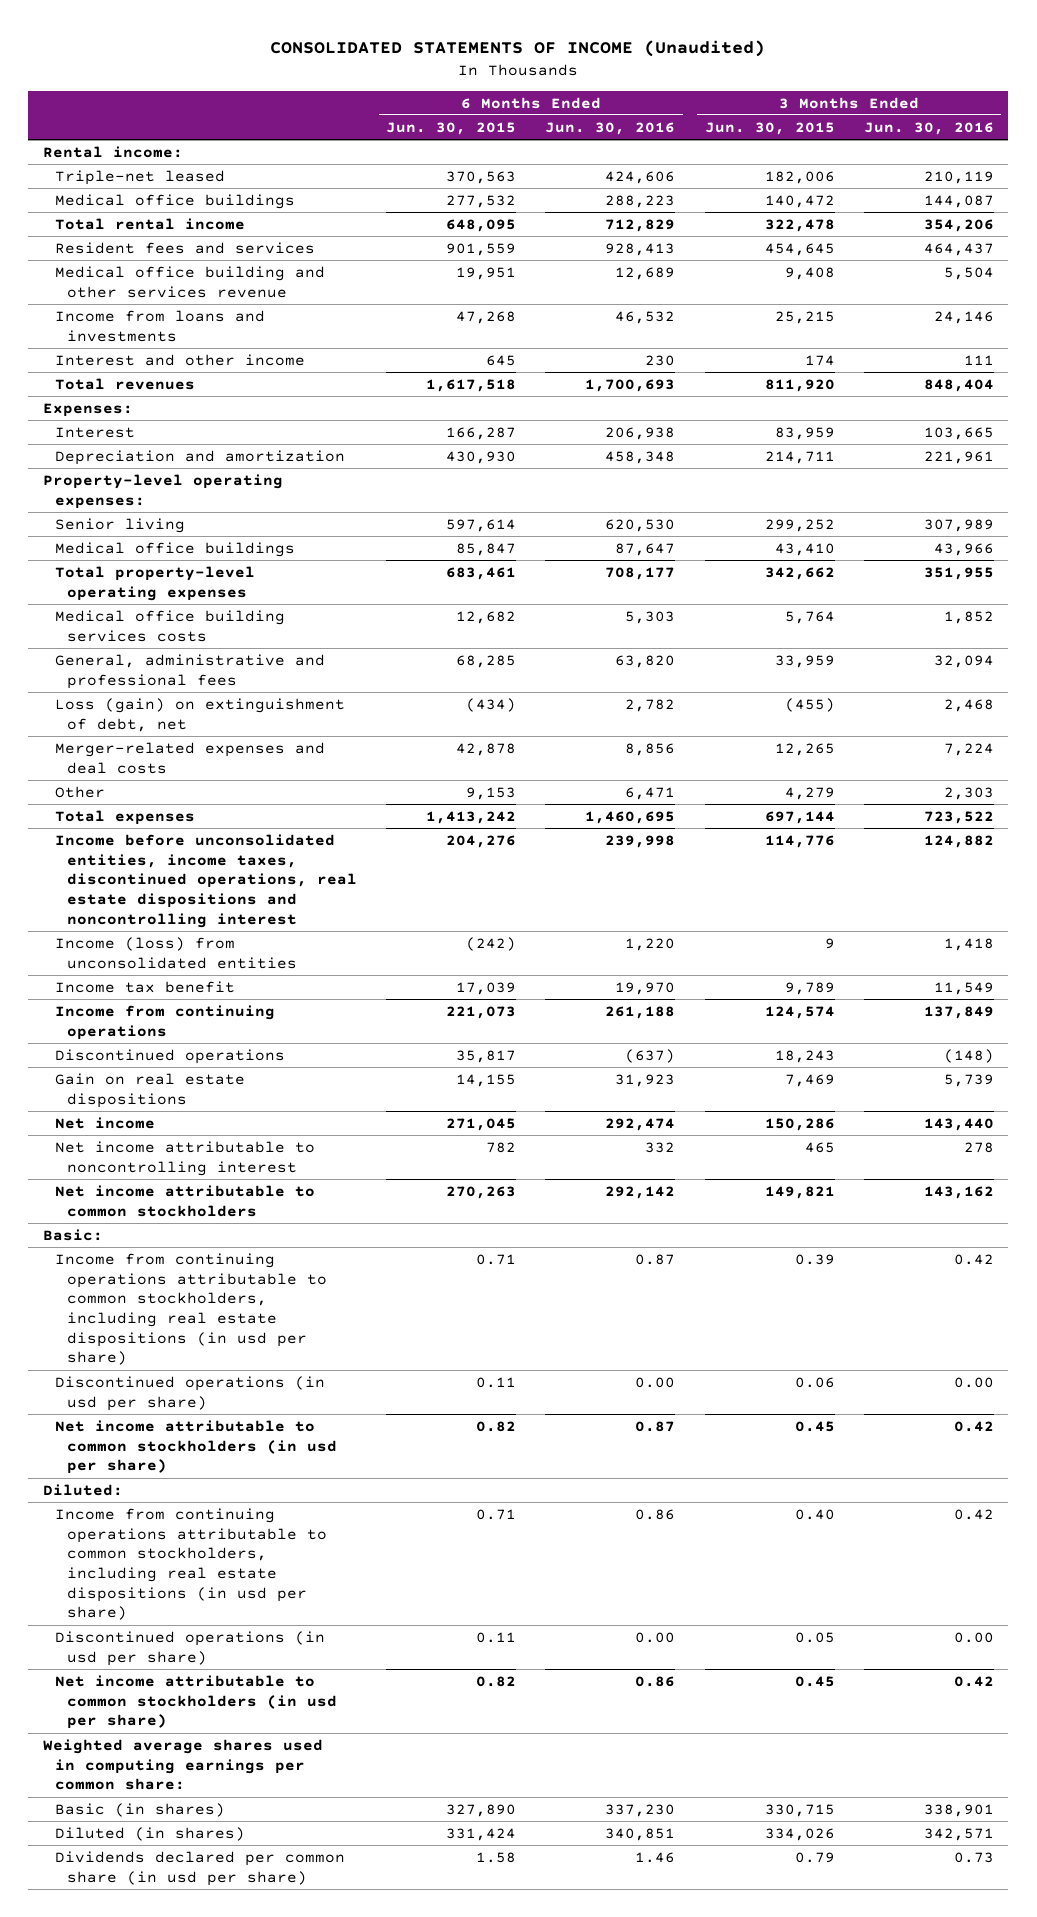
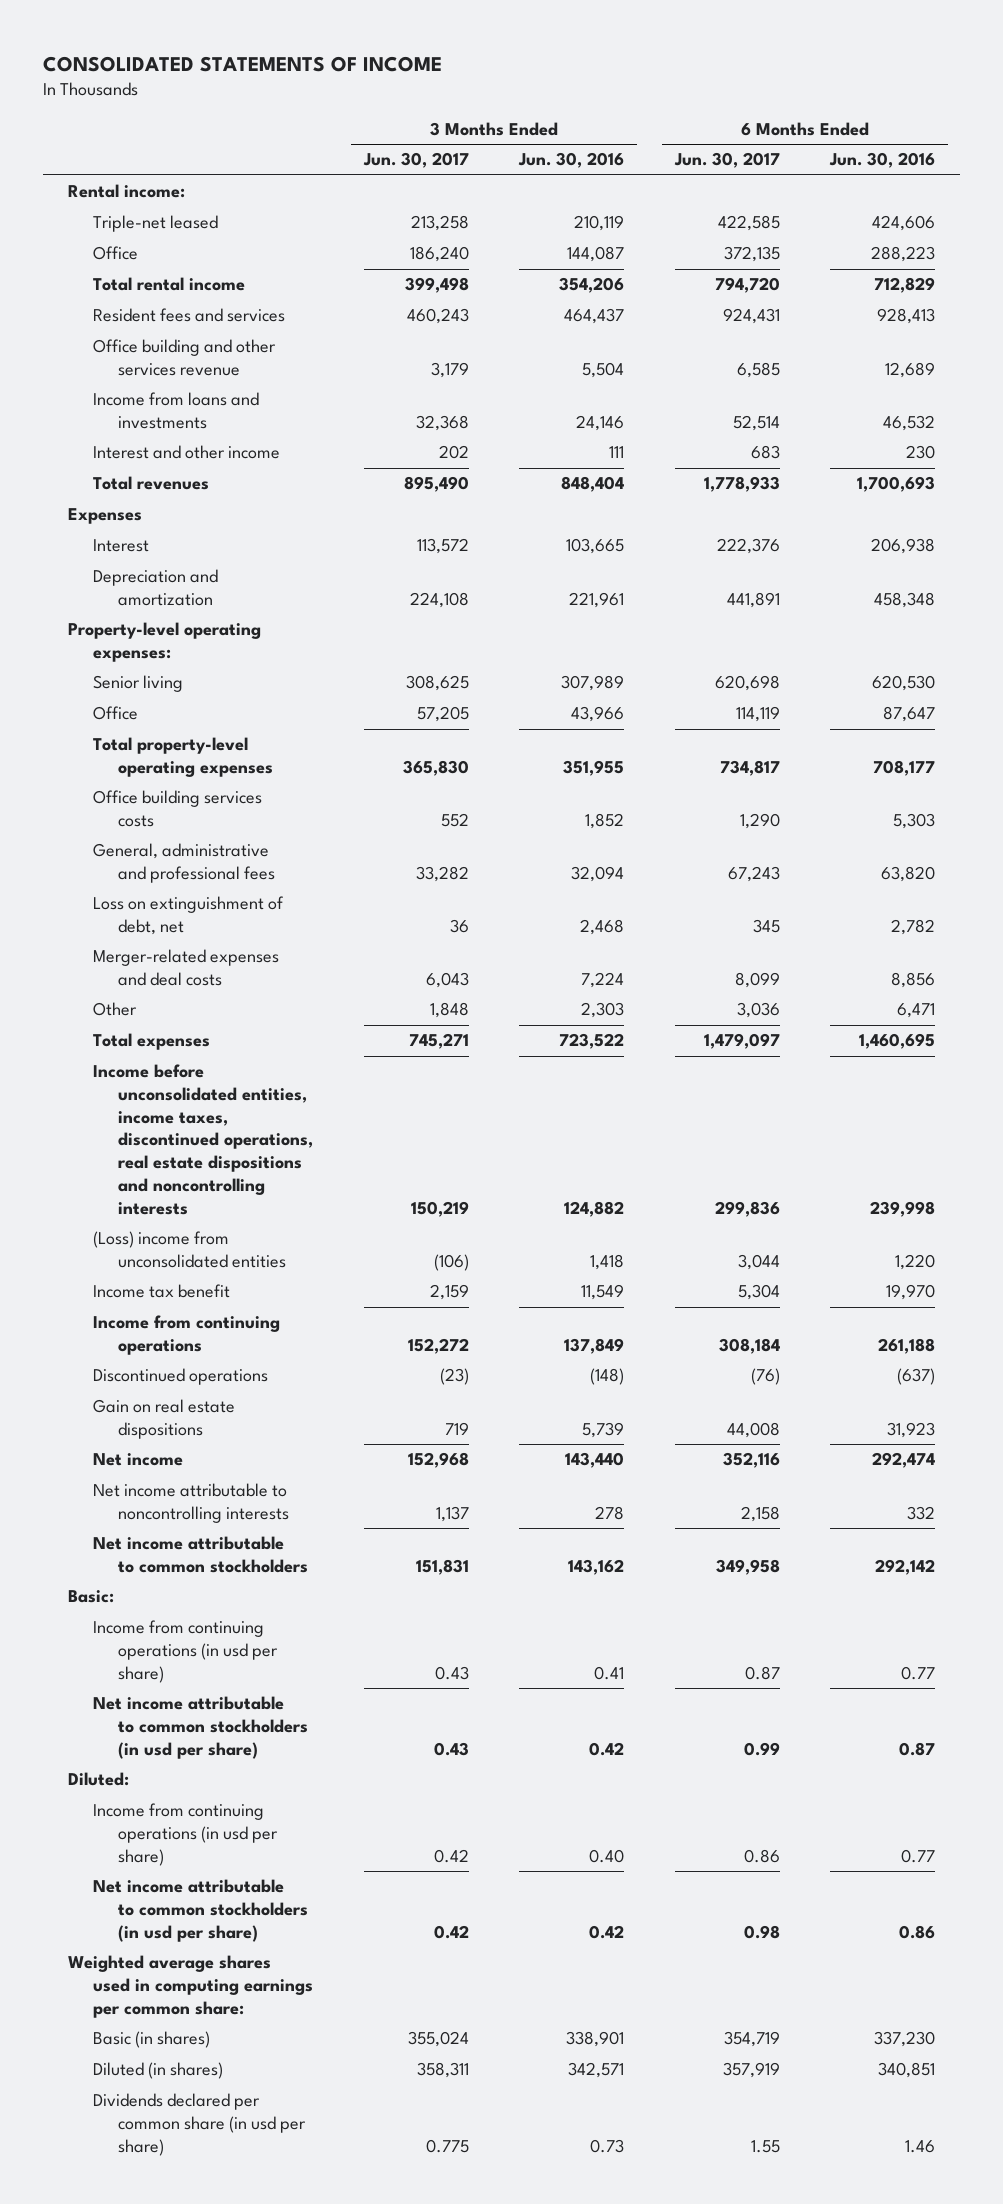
[270,40,766,58] CONSOLIDATED STATEMENTS OF INCOME (Unaudited) -> [42,55,442,72] CONSOLIDATED STATEMENTS OF INCOME
[386,121,517,135] Jun. 30, 2015 -> none
[704,121,835,135] Jun. 30, 2015 -> none
none -> [362,152,469,169] Jun. 30, 2017
none -> [673,152,780,169] Jun. 30, 2017
[54,193,295,209] Medical office buildings -> [93,246,139,261] Office
[54,265,325,298] Medical office building and other services revenue -> [93,339,277,377] Office building and other services revenue
[42,402,133,417] Expenses: -> [68,508,143,525] Expenses
[54,541,295,557] Medical office buildings -> [93,706,139,721] Office
[54,609,285,642] Medical office building services costs -> [93,790,263,828] Office building services costs
[54,697,345,732] Loss (gain) on extinguishment of debt, net -> [93,896,285,936] Loss on extinguishment of debt, net
[54,833,357,928] Income before unconsolidated entities, income taxes, discontinued operations, real estate dispositions and noncontrolling interest -> [93,1064,314,1215] Income before unconsolidated entities, income taxes, discontinued operations, real estate dispositions and noncontrolling interests
[54,936,297,969] Income (loss) from unconsolidated entities -> [93,1231,287,1269] (Loss) income from unconsolidated entities
[54,1140,315,1176] Net income attributable to noncontrolling interest -> [93,1483,290,1524] Net income attributable to noncontrolling interests
[54,1375,325,1411] Discontinued operations (in usd per share) -> none
[54,1252,327,1366] Income from continuing operations attributable to common stockholders, including real estate dispositions (in usd per share) -> [93,1620,279,1683] Income from continuing operations (in usd per share)
[635,1253,676,1265] 0.87 -> [901,1665,936,1680] 0.77
[953,1253,994,1265] 0.42 -> [594,1665,625,1680] 0.41
[54,1630,325,1666] Discontinued operations (in usd per share) -> none
[54,1507,327,1621] Income from continuing operations attributable to common stockholders, including real estate dispositions (in usd per share) -> [93,1803,279,1866] Income from continuing operations (in usd per share)
[635,1508,676,1520] 0.86 -> [901,1848,936,1863] 0.77
[953,1508,994,1520] 0.42 -> [589,1848,625,1863] 0.40

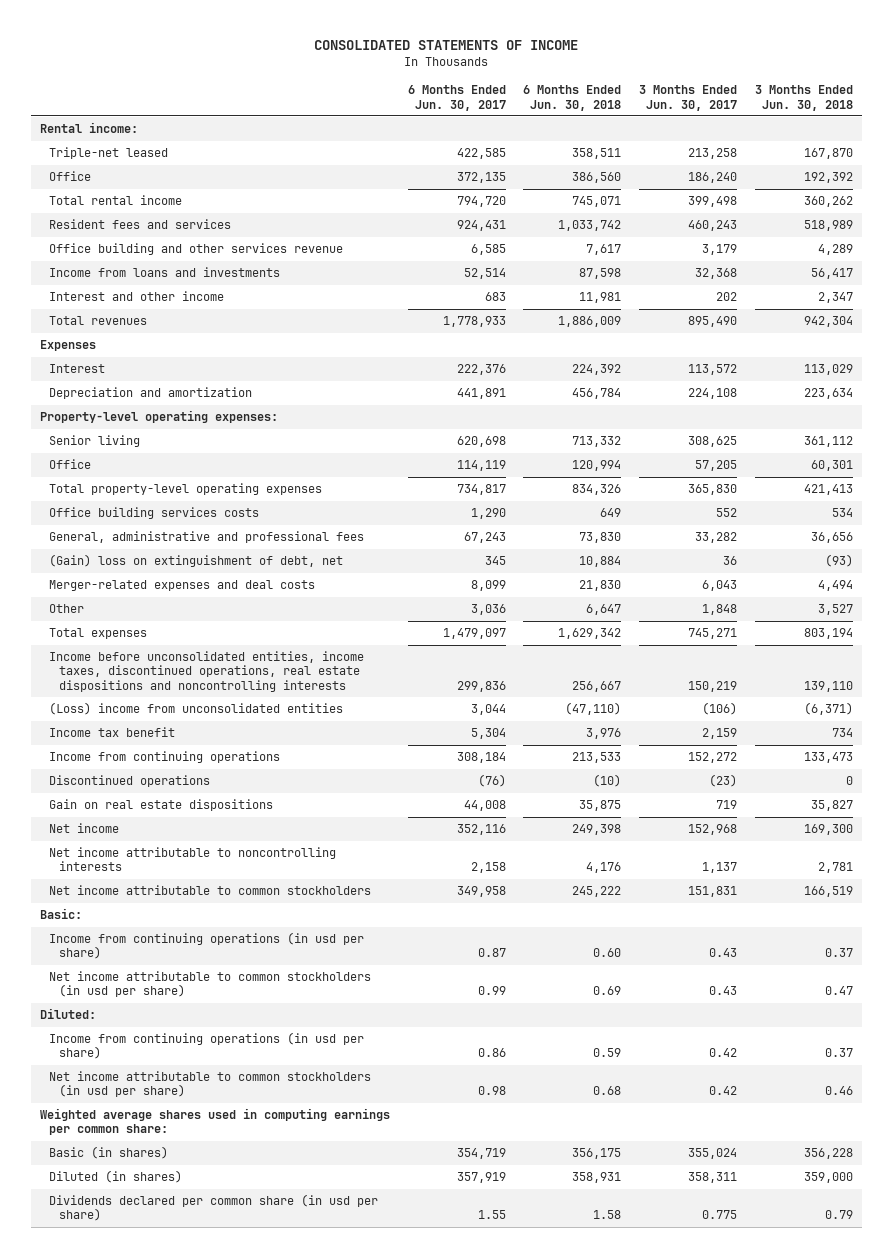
[518,152,625,169] Jun. 30, 2016 -> none
[829,152,936,169] Jun. 30, 2016 -> none
none -> [523,85,622,111] 6 Months Ended Jun. 30, 2018
none -> [754,85,853,111] 3 Months Ended Jun. 30, 2018
[93,896,285,936] Loss on extinguishment of debt, net -> [49,554,344,568] (Gain) loss on extinguishment of debt, net

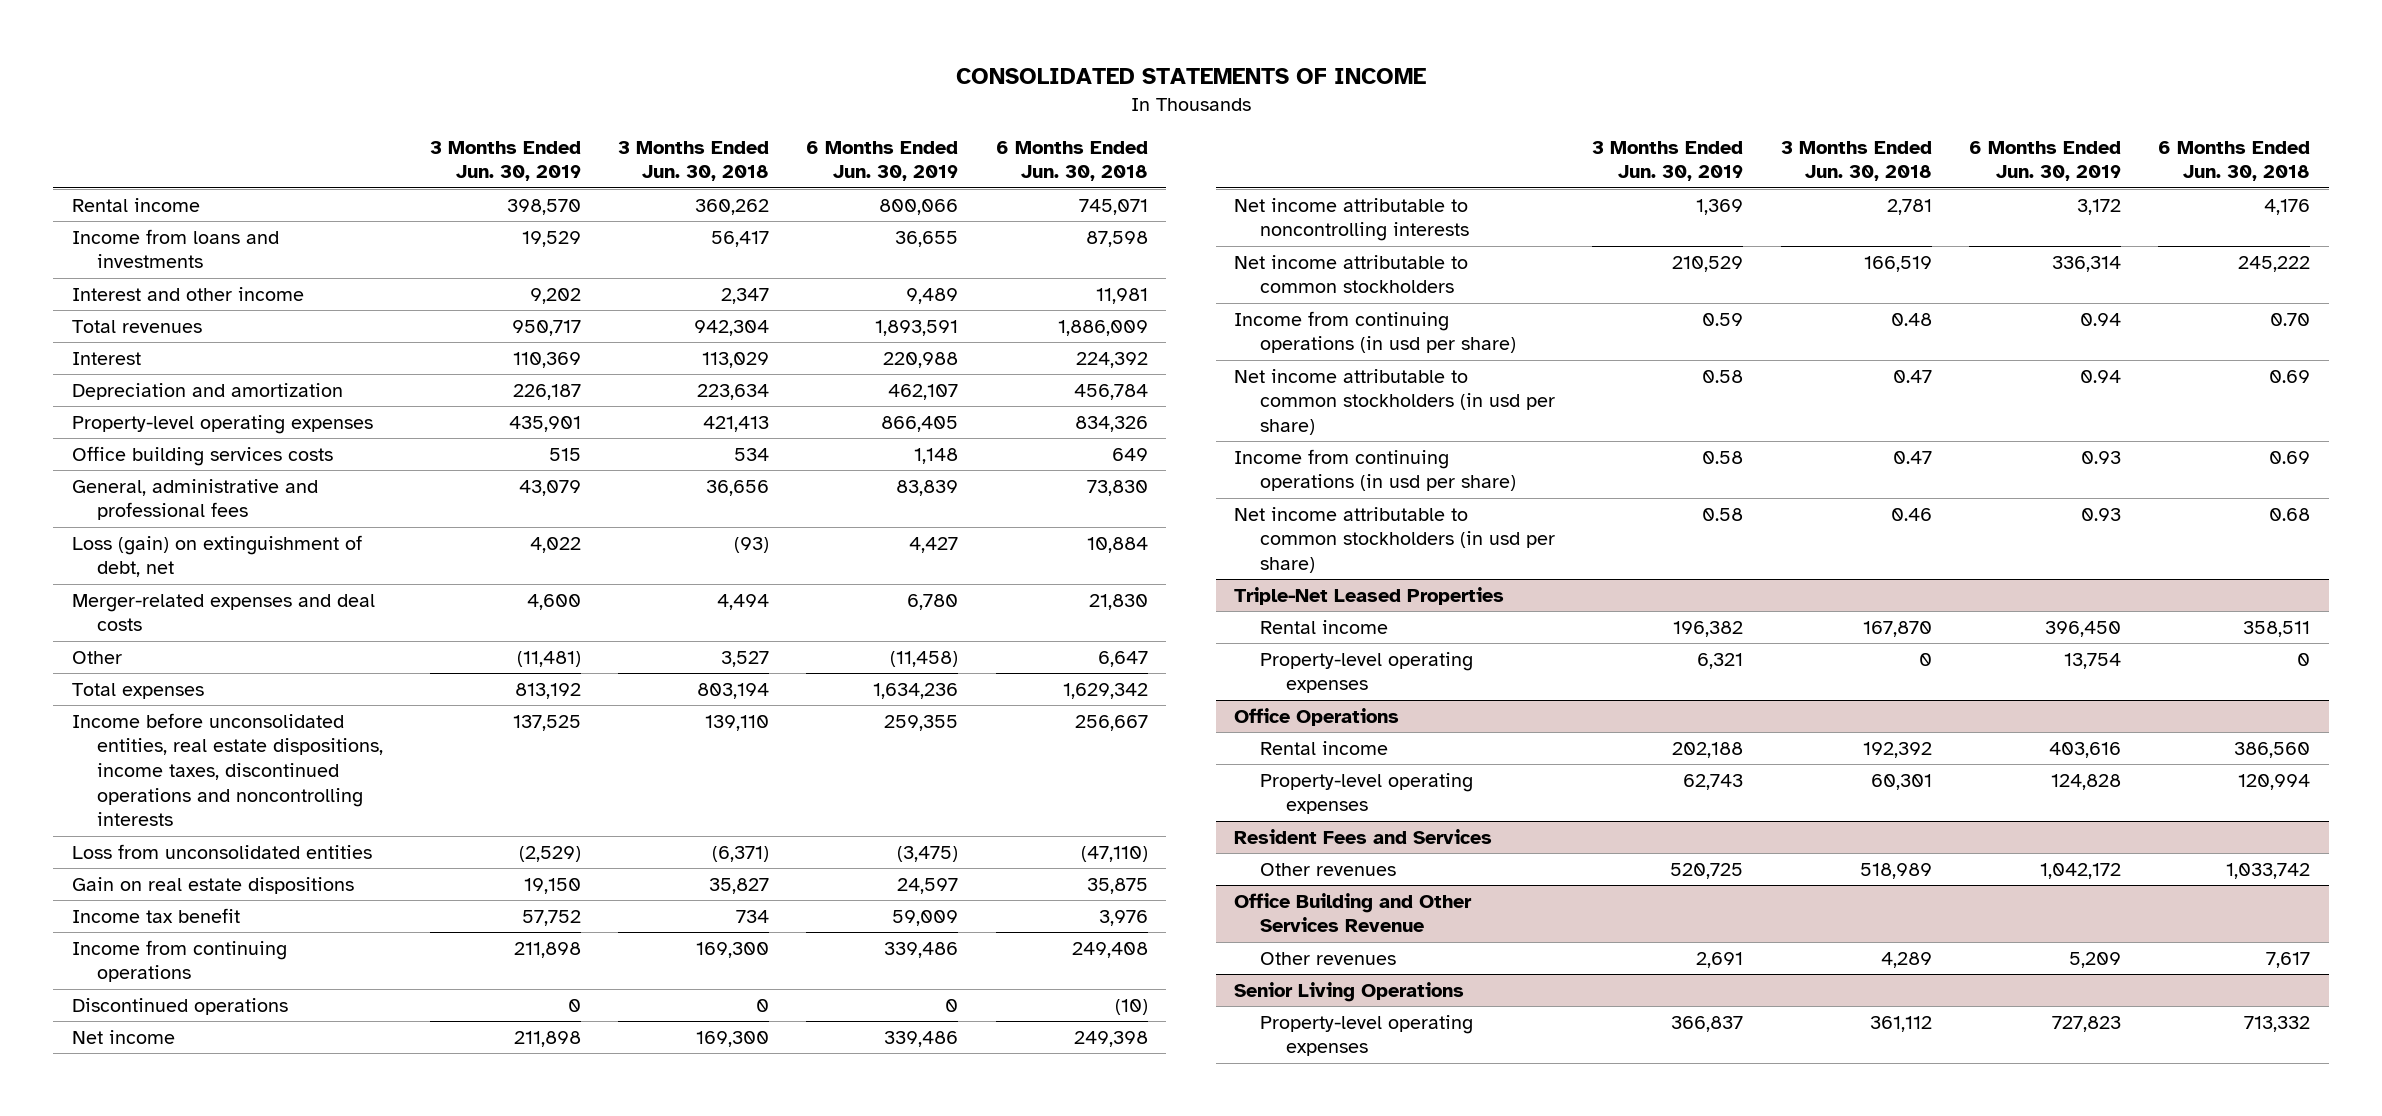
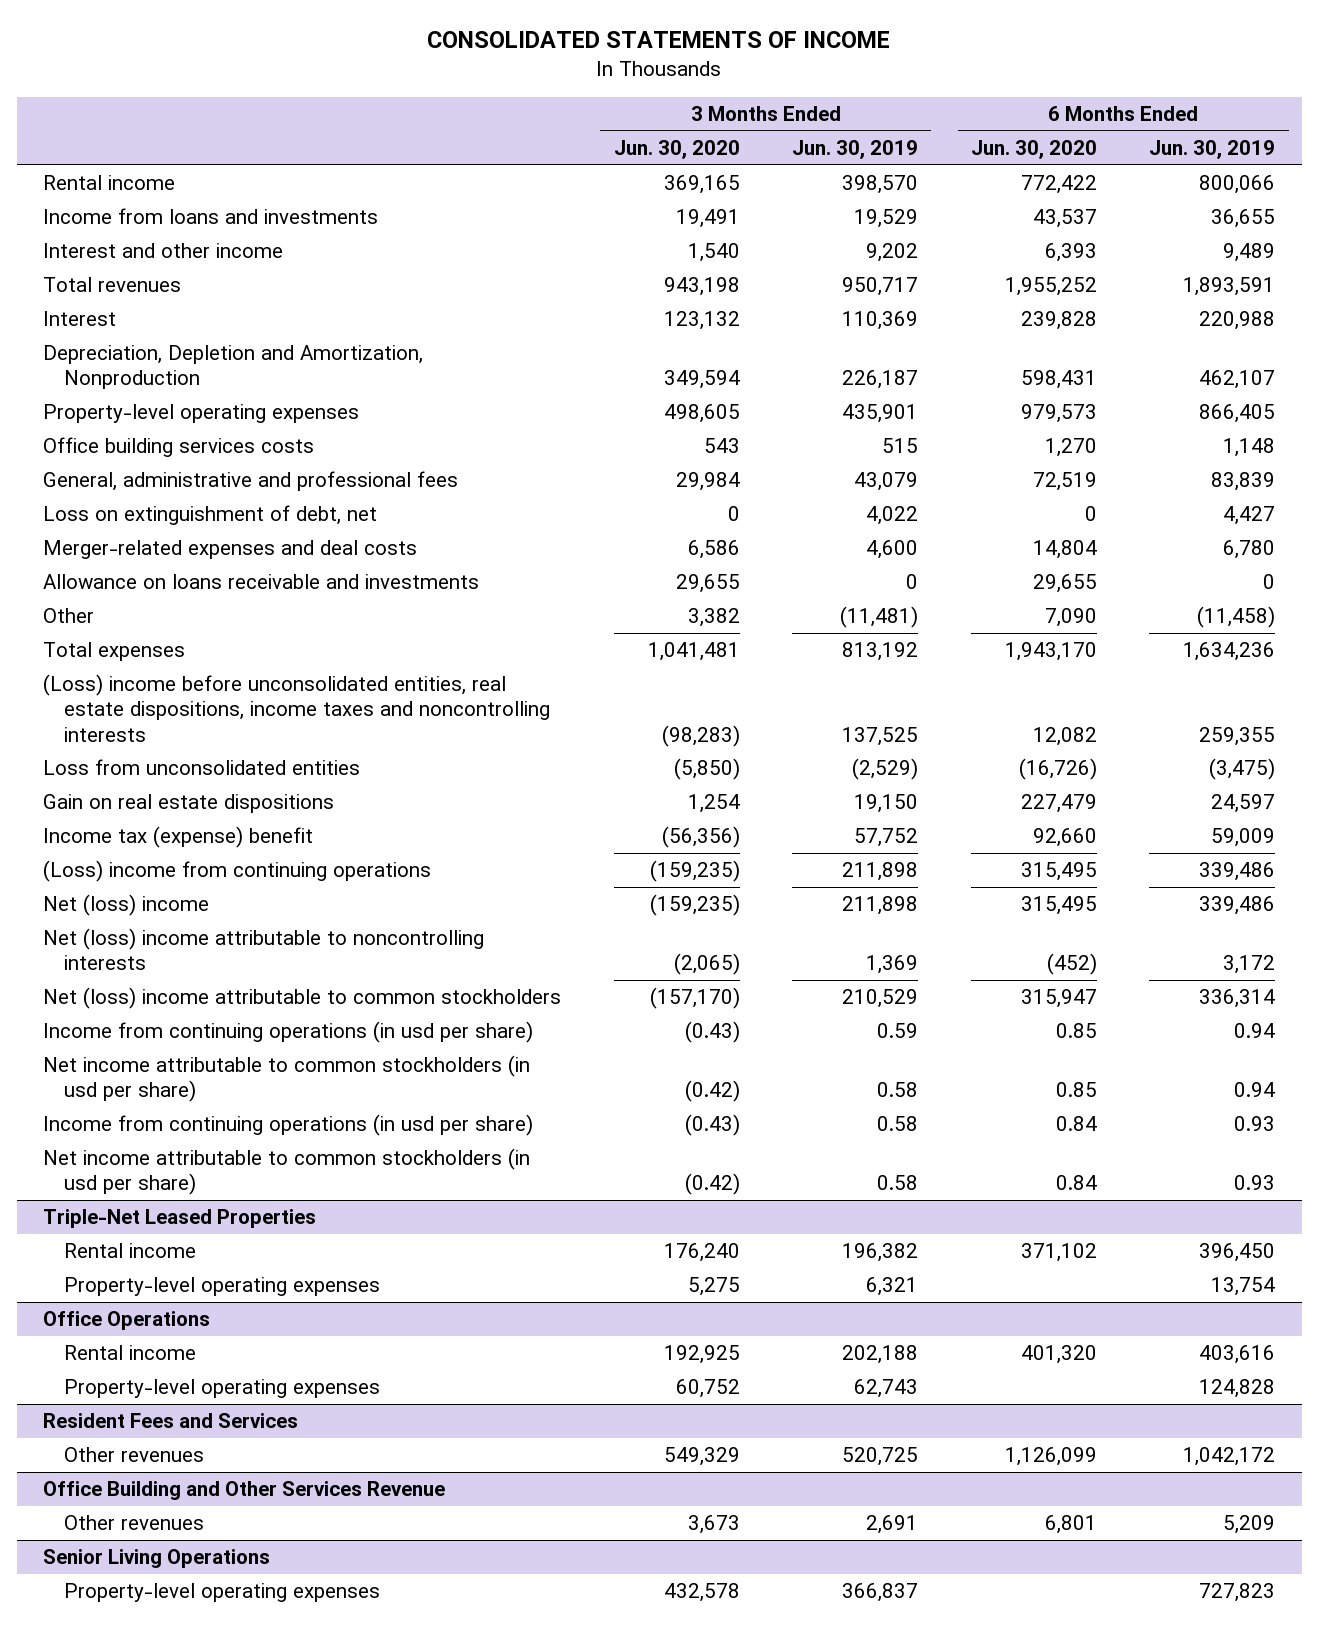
[618,140,770,182] 3 Months Ended Jun. 30, 2018 -> none
[995,140,1148,182] 6 Months Ended Jun. 30, 2018 -> none
none -> [613,140,740,160] Jun. 30, 2020
none -> [970,140,1097,160] Jun. 30, 2020
[71,382,343,400] Depreciation and amortization -> [42,345,423,390] Depreciation, Depletion and Amortization, Nonproduction
[71,534,362,578] Loss (gain) on extinguishment of debt, net -> [42,505,377,526] Loss on extinguishment of debt, net
none -> [42,574,479,590] Allowance on loans receivable and investments
[71,712,384,827] Income before unconsolidated entities, real estate dispositions, income taxes, discontinued operations and noncontrolling interests -> [42,674,551,742] (Loss) income before unconsolidated entities, real estate dispositions, income taxes and noncontrolling interests
[71,997,288,1015] Discontinued operations -> none
[71,907,240,923] Income tax benefit -> [42,826,313,849] Income tax (expense) benefit
[71,939,287,983] Income from continuing operations -> [42,860,431,883] (Loss) income from continuing operations
[71,1029,175,1044] Net income -> [42,894,209,917] Net (loss) income
[1234,197,1470,242] Net income attributable to noncontrolling interests -> [42,928,484,971] Net (loss) income attributable to noncontrolling interests
[1234,254,1469,294] Net income attributable to common stockholders -> [42,987,561,1010] Net (loss) income attributable to common stockholders

